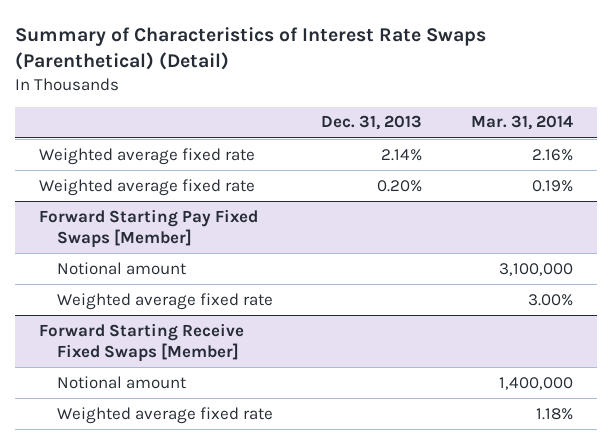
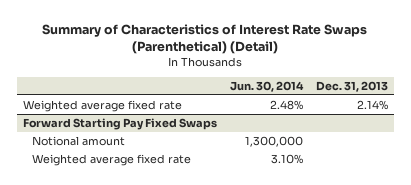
[470,115,573,131] Mar. 31, 2014 -> none
none -> [229,80,304,92] Jun. 30, 2014
[39,178,256,196] Weighted average fixed rate -> none
[39,208,259,248] Forward Starting Pay Fixed Swaps [Member] -> [23,117,218,130] Forward Starting Pay Fixed Swaps
[39,322,245,362] Forward Starting Receive Fixed Swaps [Member] -> none
[56,375,186,389] Notional amount -> none
[56,406,273,424] Weighted average fixed rate -> none

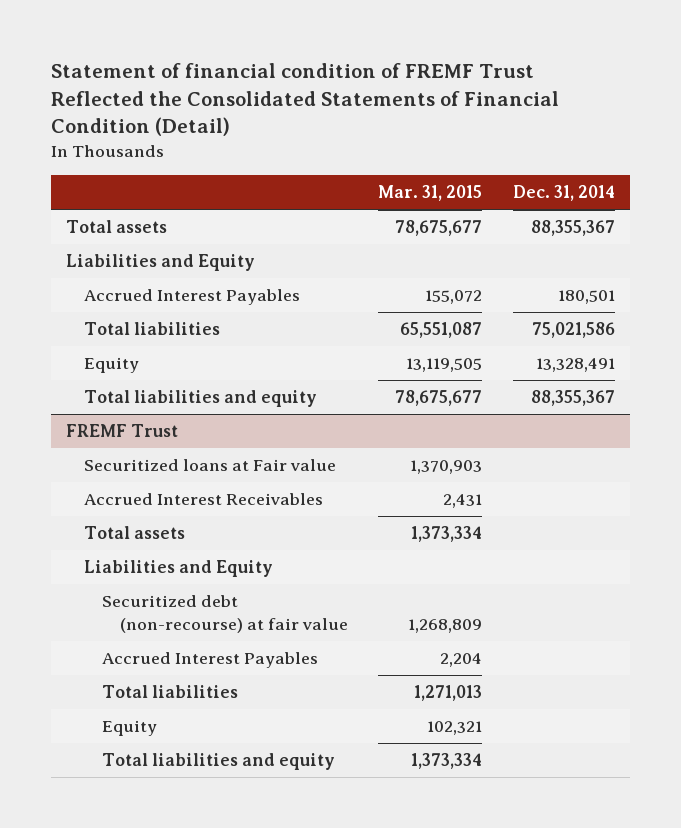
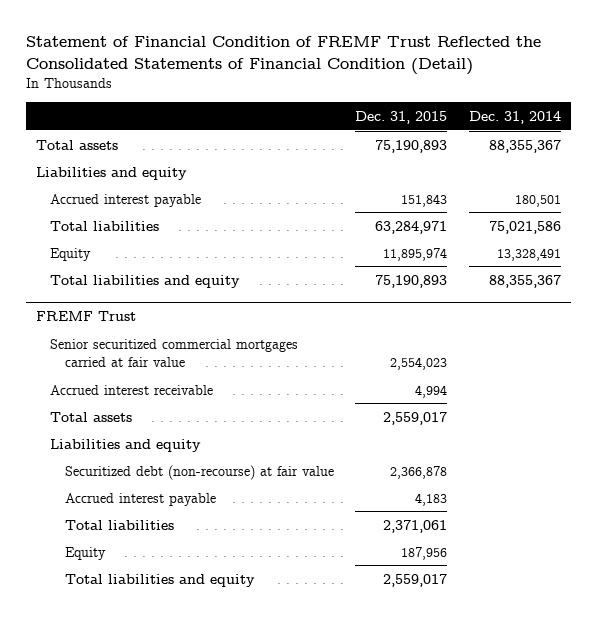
[50,63,559,137] Statement of financial condition of FREMF Trust Reflected the Consolidated Statements of Financial Condition (Detail) -> [25,36,541,76] Statement of Financial Condition of FREMF Trust Reflected the Consolidated Statements of Financial Condition (Detail)
[378,185,483,202] Mar. 31, 2015 -> none
none -> [355,110,448,124] Dec. 31, 2015
[66,254,256,272] Liabilities and Equity -> [36,166,188,180] Liabilities and equity
[84,289,301,306] Accrued Interest Payables -> [50,193,202,207] Accrued interest payable
[84,459,337,472] Securitized loans at Fair value -> none
none -> [50,338,299,367] Senior securitized commercial mortgages carried at fair value
[84,493,324,506] Accrued Interest Receivables -> [50,384,214,395] Accrued interest receivable
[84,560,274,578] Liabilities and Equity -> [50,438,202,452] Liabilities and equity
[101,652,318,669] Accrued Interest Payables -> [64,492,216,506] Accrued interest payable

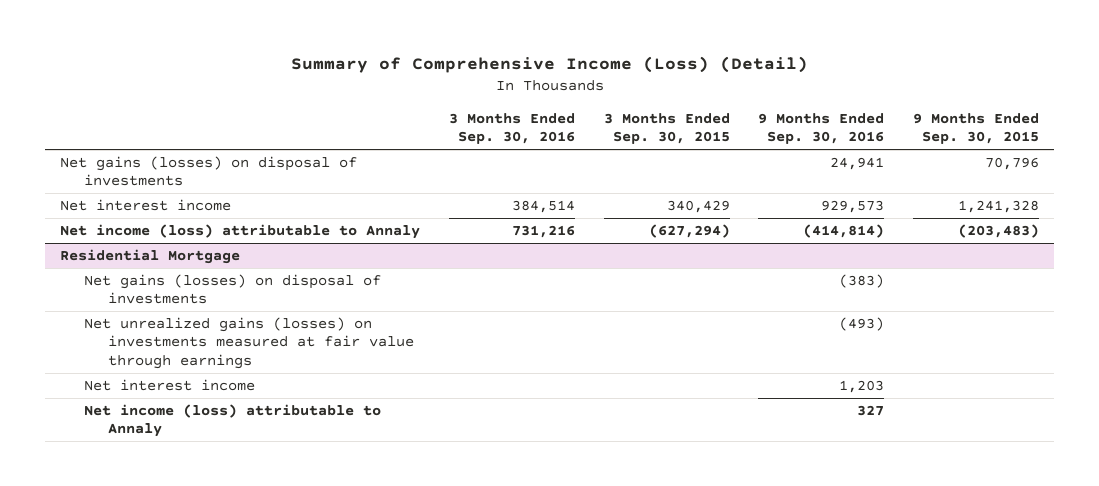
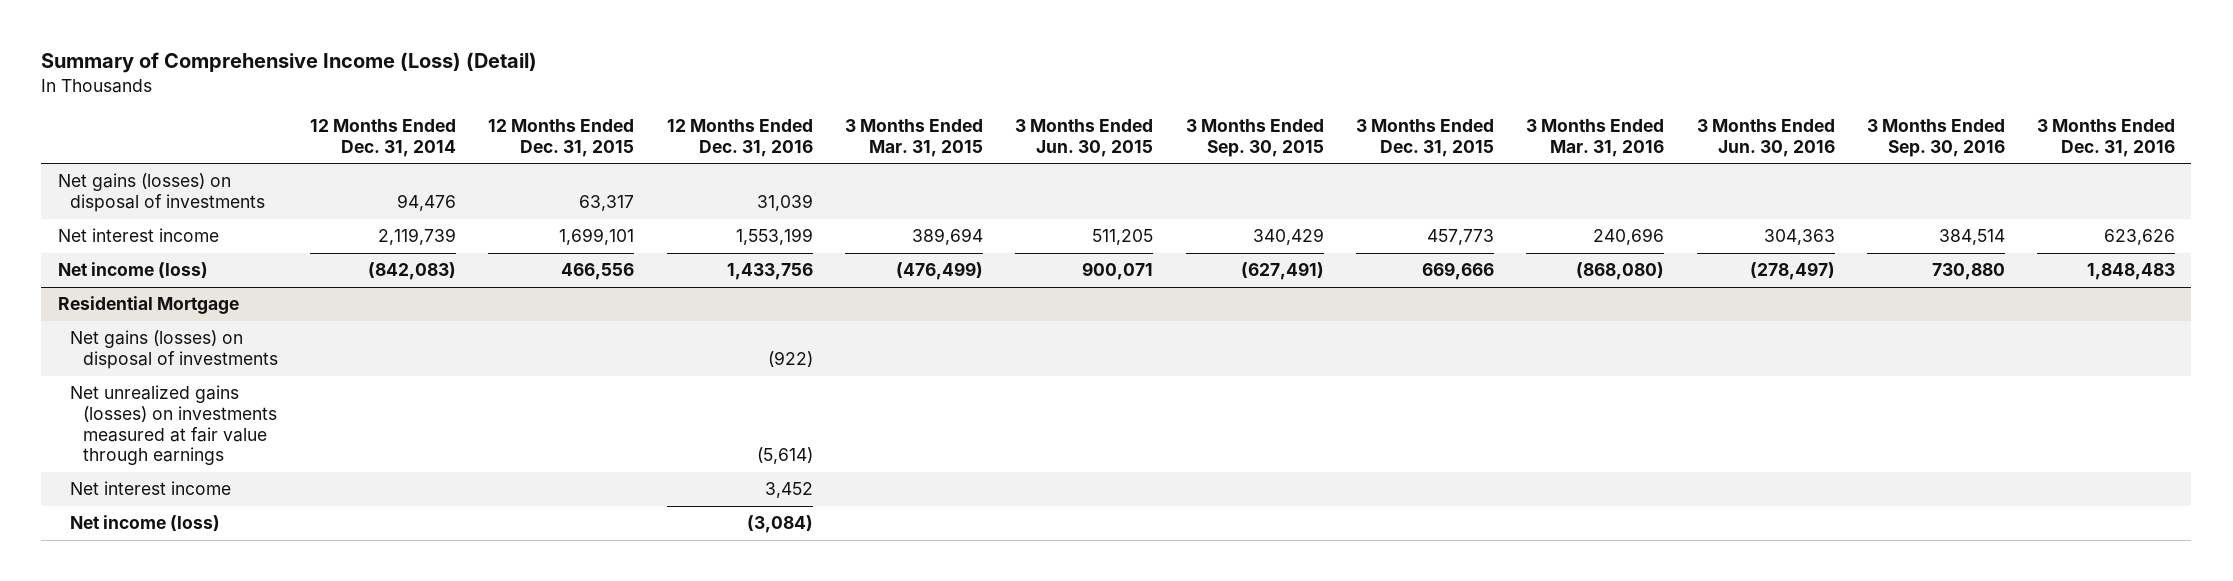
[758,112,885,145] 9 Months Ended Sep. 30, 2016 -> none
[913,112,1040,145] 9 Months Ended Sep. 30, 2015 -> none
none -> [310,119,457,157] 12 Months Ended Dec. 31, 2014
none -> [488,119,635,157] 12 Months Ended Dec. 31, 2015
none -> [666,119,813,157] 12 Months Ended Dec. 31, 2016
none -> [845,119,984,157] 3 Months Ended Mar. 31, 2015
none -> [1015,119,1154,157] 3 Months Ended Jun. 30, 2015
none -> [1355,119,1494,157] 3 Months Ended Dec. 31, 2015
none -> [1526,119,1665,157] 3 Months Ended Mar. 31, 2016
none -> [1696,119,1835,157] 3 Months Ended Jun. 30, 2016
none -> [2037,119,2176,157] 3 Months Ended Dec. 31, 2016
[59,224,420,240] Net income (loss) attributable to Annaly -> [57,262,208,279] Net income (loss)
[511,225,575,239] 731,216 -> [1931,263,2005,281] 730,880
[648,224,730,239] (627,294) -> [1240,262,1324,281] (627,491)
[84,404,382,438] Net income (loss) attributable to Annaly -> [70,515,221,532] Net income (loss)

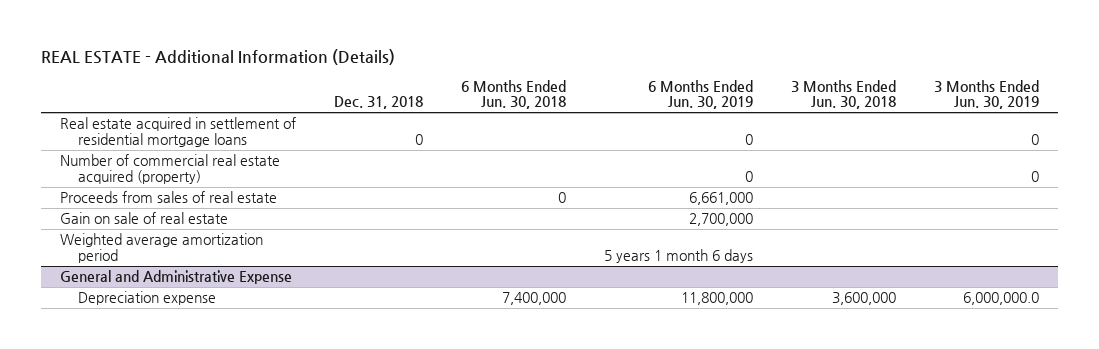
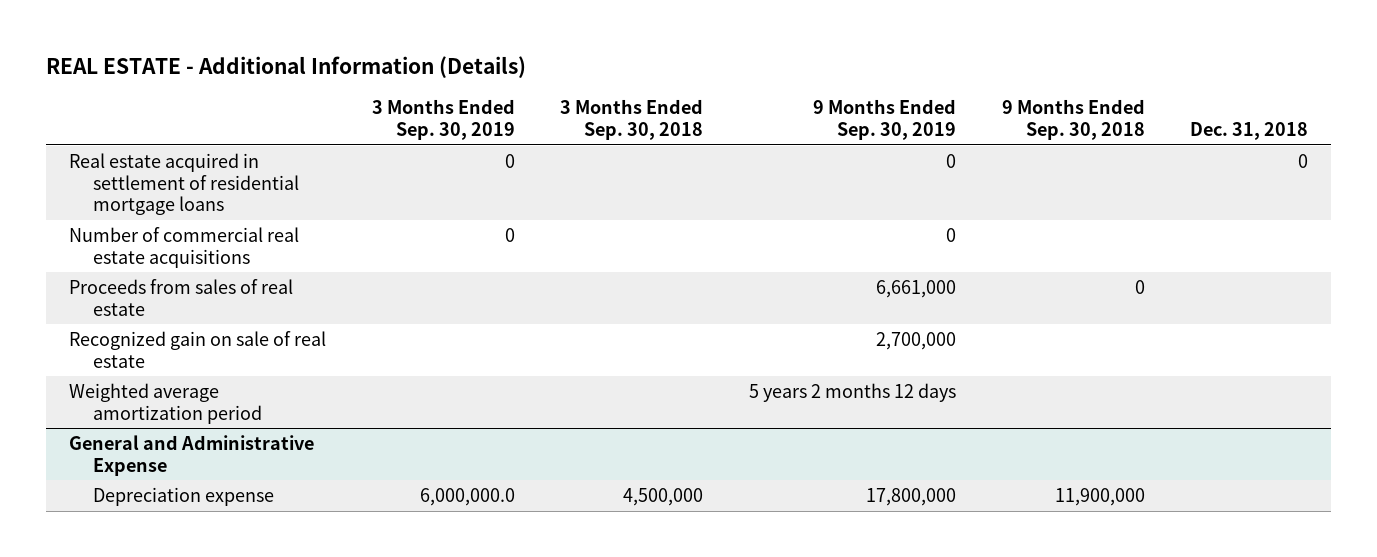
[461,79,567,109] 6 Months Ended Jun. 30, 2018 -> none
[648,79,754,109] 6 Months Ended Jun. 30, 2019 -> none
[791,79,897,109] 3 Months Ended Jun. 30, 2018 -> none
[934,79,1040,109] 3 Months Ended Jun. 30, 2019 -> none
none -> [371,99,515,141] 3 Months Ended Sep. 30, 2019
none -> [560,99,704,141] 3 Months Ended Sep. 30, 2018
none -> [812,99,956,141] 9 Months Ended Sep. 30, 2019
none -> [1001,99,1145,141] 9 Months Ended Sep. 30, 2018
[60,154,281,184] Number of commercial real estate acquired (property) -> [69,226,300,268] Number of commercial real estate acquisitions
[60,212,229,225] Gain on sale of real estate -> [69,330,327,368] Recognized gain on sale of real estate

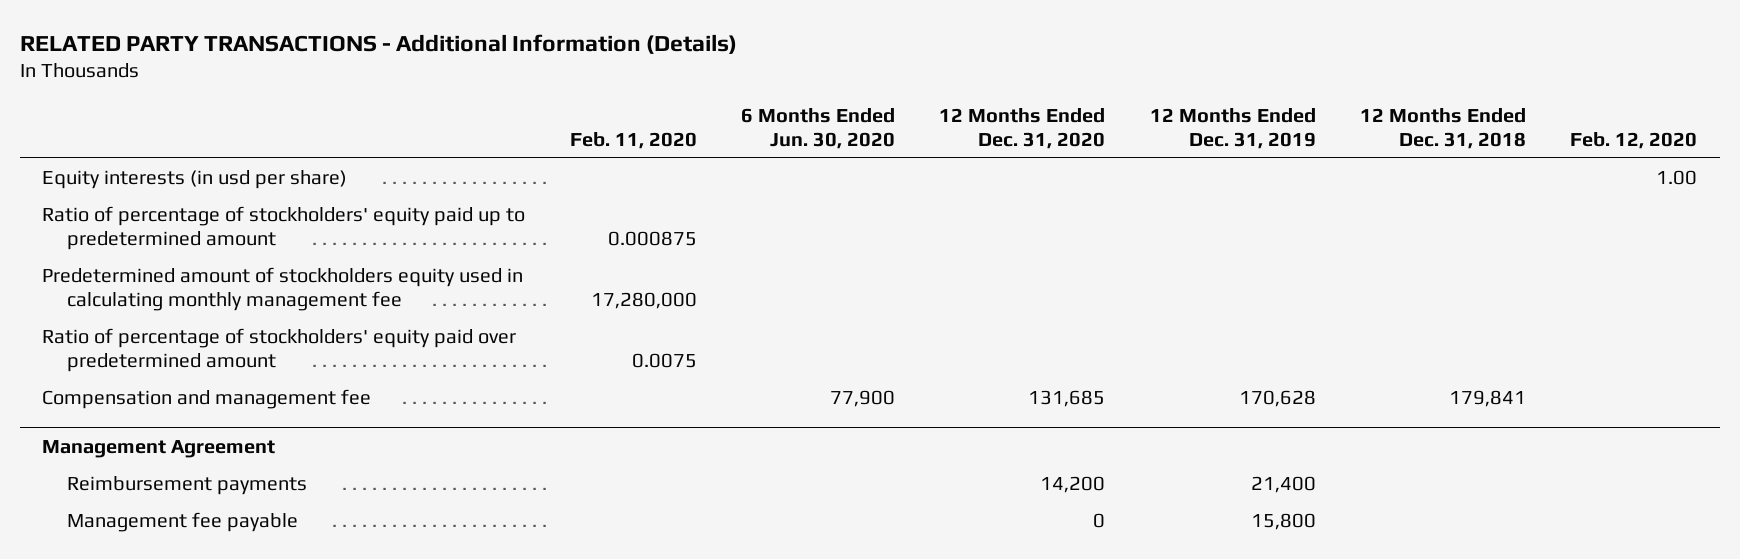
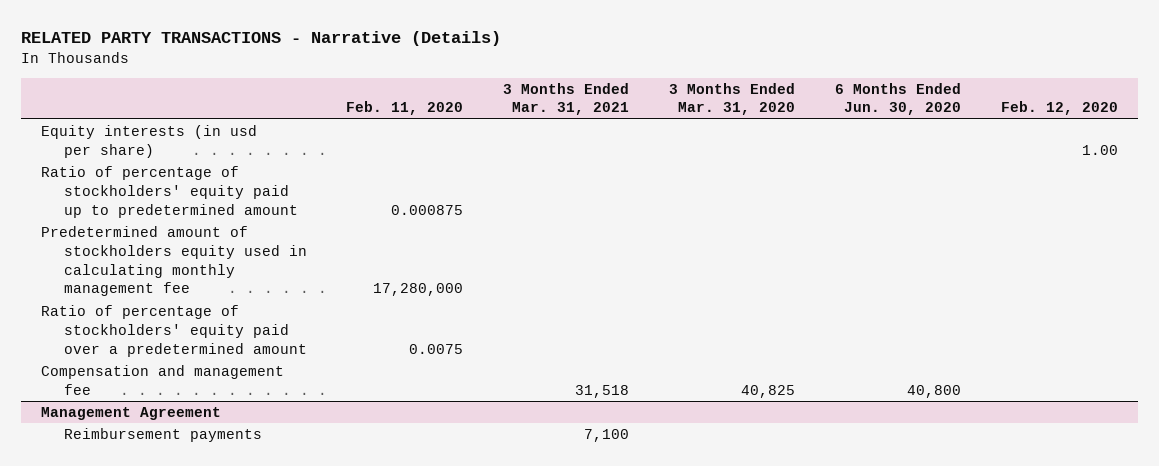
[20,33,738,54] RELATED PARTY TRANSACTIONS - Additional Information (Details) -> [20,31,501,47] RELATED PARTY TRANSACTIONS - Narrative (Details)
[939,108,1106,150] 12 Months Ended Dec. 31, 2020 -> none
[1149,108,1316,150] 12 Months Ended Dec. 31, 2019 -> none
[1359,108,1526,150] 12 Months Ended Dec. 31, 2018 -> none
none -> [503,82,630,116] 3 Months Ended Mar. 31, 2021
none -> [669,82,796,116] 3 Months Ended Mar. 31, 2020
[42,327,517,372] Ratio of percentage of stockholders' equity paid over predetermined amount -> [40,305,307,357] Ratio of percentage of stockholders' equity paid over a predetermined amount
[829,389,895,407] 77,900 -> [907,384,962,398] 40,800
[67,511,299,532] Management fee payable -> none

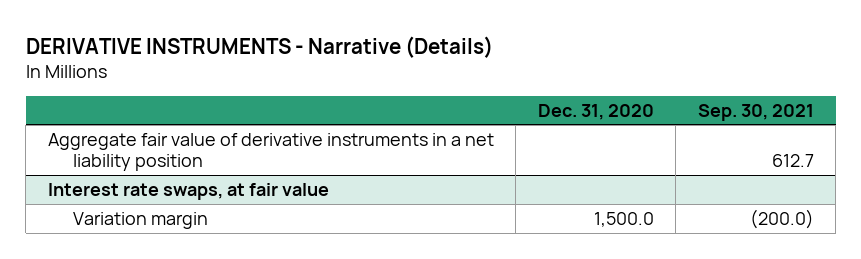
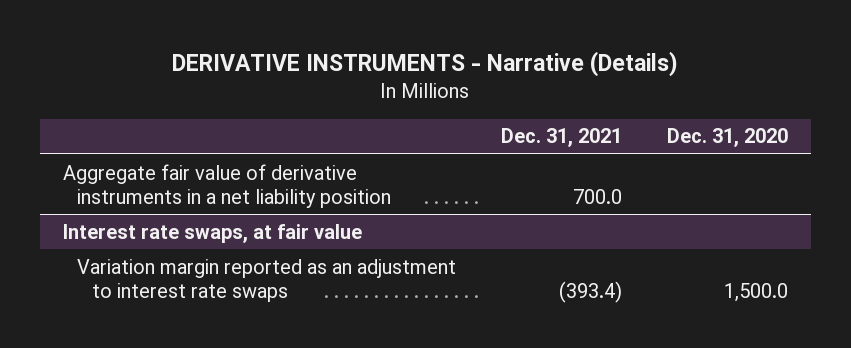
[697,103,814,121] Sep. 30, 2021 -> none
none -> [501,128,623,148] Dec. 31, 2021
[73,211,209,229] Variation margin -> [77,258,457,302] Variation margin reported as an adjustment to interest rate swaps

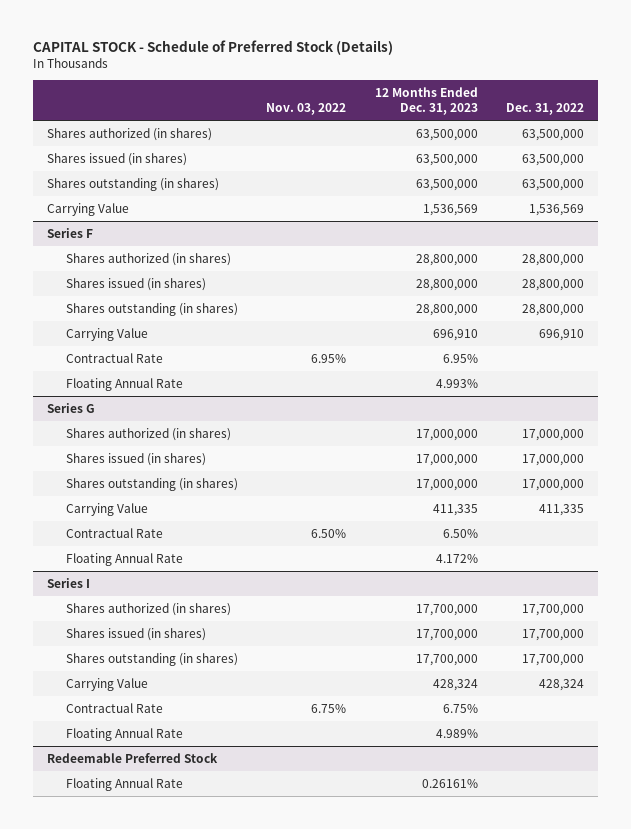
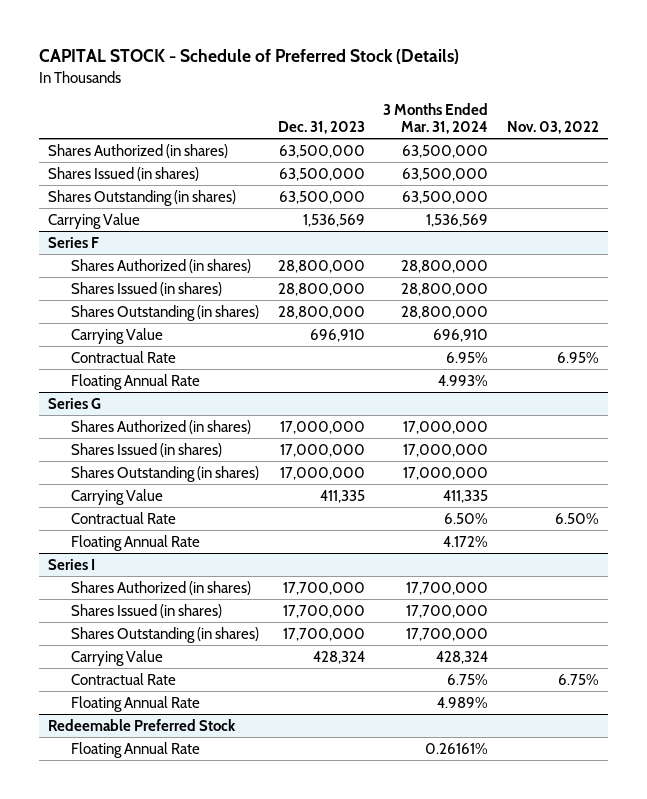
[374,86,478,116] 12 Months Ended Dec. 31, 2023 -> none
[505,103,584,116] Dec. 31, 2022 -> none
none -> [277,121,365,135] Dec. 31, 2023
none -> [383,102,489,135] 3 Months Ended Mar. 31, 2024
[47,127,213,141] Shares authorized (in shares) -> [47,143,228,158] Shares Authorized (in shares)
[47,152,188,166] Shares issued (in shares) -> [47,166,199,181] Shares Issued (in shares)
[47,177,220,191] Shares outstanding (in shares) -> [47,189,236,206] Shares Outstanding (in shares)
[65,252,231,266] Shares authorized (in shares) -> [71,258,252,273] Shares Authorized (in shares)
[65,277,206,291] Shares issued (in shares) -> [71,281,223,296] Shares Issued (in shares)
[65,302,238,316] Shares outstanding (in shares) -> [71,304,260,321] Shares Outstanding (in shares)
[65,427,231,441] Shares authorized (in shares) -> [71,419,252,434] Shares Authorized (in shares)
[65,452,206,466] Shares issued (in shares) -> [71,442,223,457] Shares Issued (in shares)
[65,477,238,491] Shares outstanding (in shares) -> [71,465,260,482] Shares Outstanding (in shares)
[65,602,231,616] Shares authorized (in shares) -> [71,580,252,595] Shares Authorized (in shares)
[65,627,206,641] Shares issued (in shares) -> [71,603,223,618] Shares Issued (in shares)
[65,652,238,666] Shares outstanding (in shares) -> [71,626,260,643] Shares Outstanding (in shares)

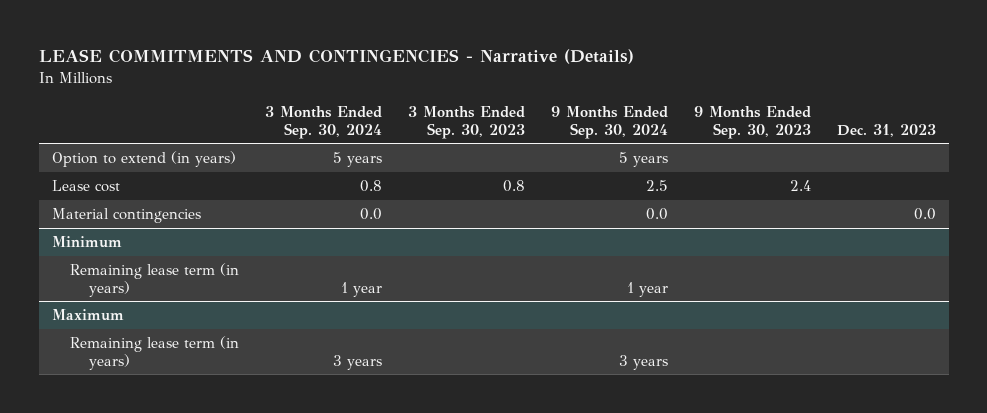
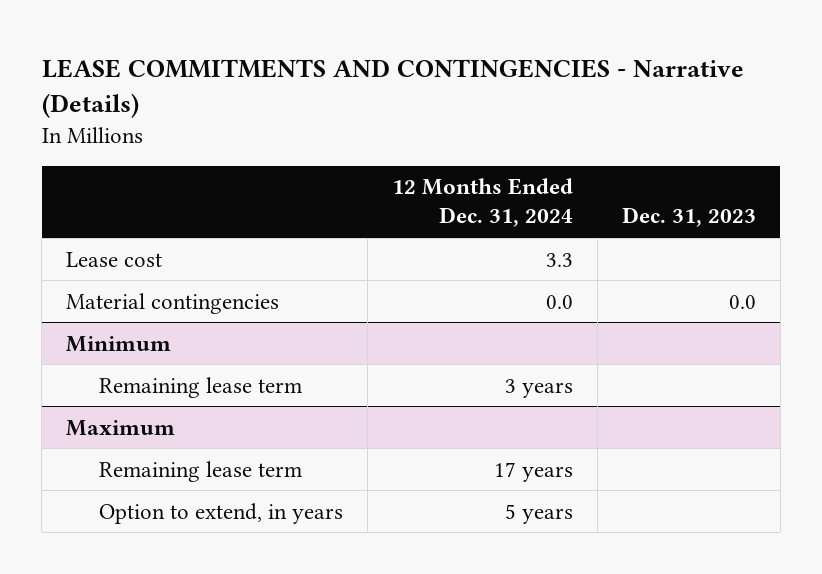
[265,105,383,139] 3 Months Ended Sep. 30, 2024 -> none
[408,105,526,139] 3 Months Ended Sep. 30, 2023 -> none
[550,105,668,139] 9 Months Ended Sep. 30, 2024 -> none
[693,105,811,139] 9 Months Ended Sep. 30, 2023 -> none
none -> [391,178,573,228] 12 Months Ended Dec. 31, 2024
[51,150,236,167] Option to extend (in years) -> none
[70,262,240,297] Remaining lease term (in years) -> [98,376,302,398] Remaining lease term
[70,335,240,370] Remaining lease term (in years) -> [98,460,302,482] Remaining lease term
none -> [98,502,343,524] Option to extend, in years

